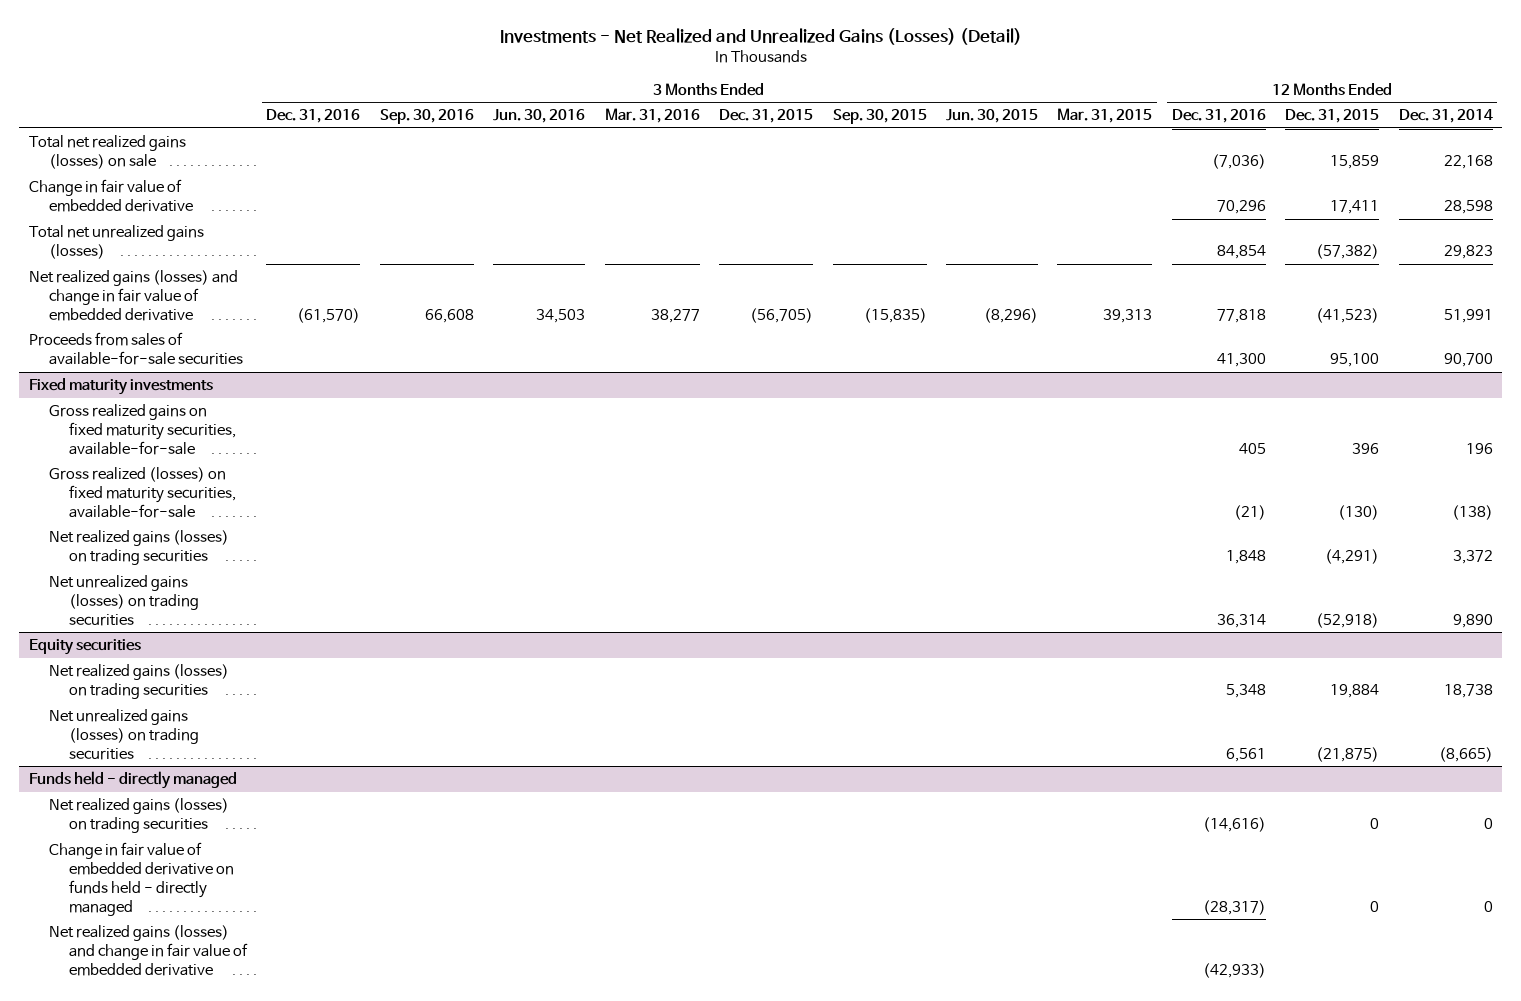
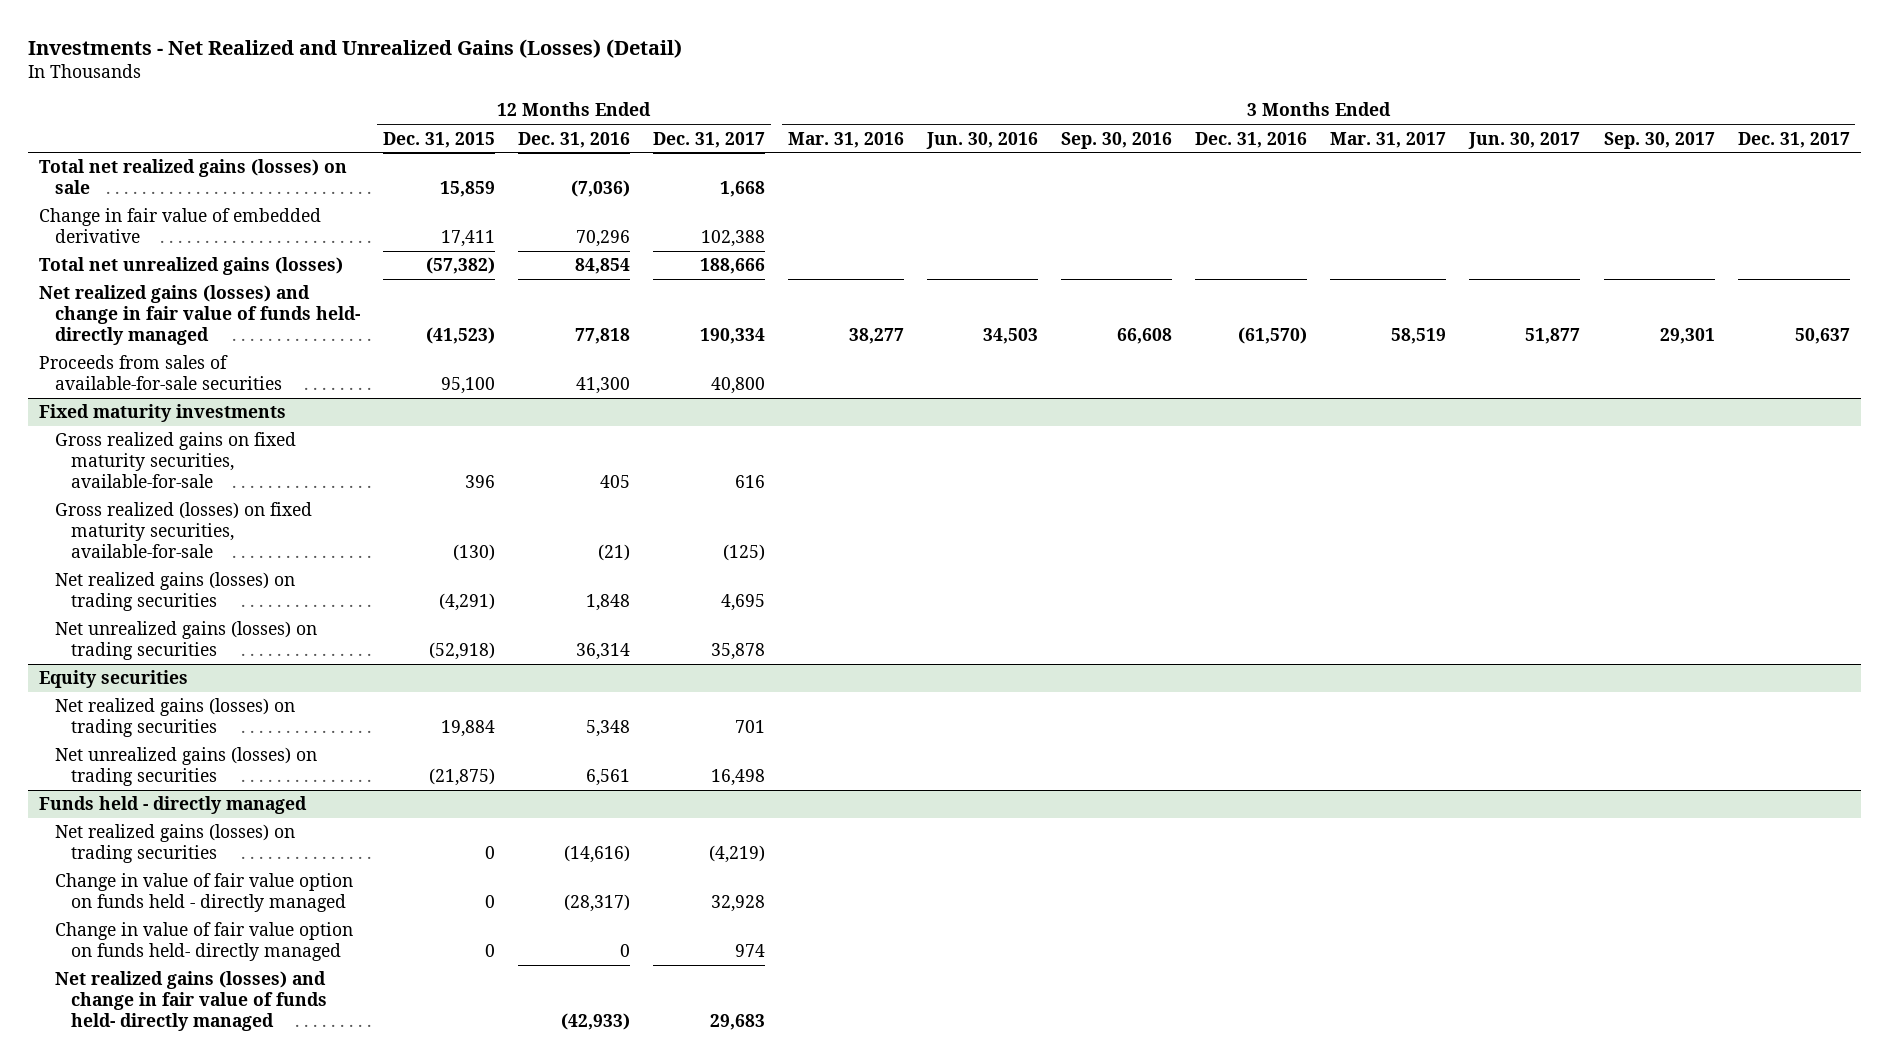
[719,109,814,124] Dec. 31, 2015 -> none
[832,109,927,125] Sep. 30, 2015 -> none
[945,109,1038,124] Jun. 30, 2015 -> none
[1057,108,1153,124] Mar. 31, 2015 -> none
[1398,109,1493,124] Dec. 31, 2014 -> none
none -> [653,131,766,148] Dec. 31, 2017
none -> [1330,131,1447,148] Mar. 31, 2017
none -> [1468,131,1581,149] Jun. 30, 2017
none -> [1603,131,1715,149] Sep. 30, 2017
none -> [1737,131,1850,148] Dec. 31, 2017
[28,270,238,321] Net realized gains (losses) and change in fair value of embedded derivative -> [39,285,360,346] Net realized gains (losses) and change in fair value of funds held- directly managed
[48,842,234,916] Change in fair value of embedded derivative on funds held - directly managed -> [54,873,353,913] Change in value of fair value option on funds held - directly managed
none -> [54,922,353,962] Change in value of fair value option on funds held- directly managed
[48,925,248,976] Net realized gains (losses) and change in fair value of embedded derivative -> [54,971,327,1032] Net realized gains (losses) and change in fair value of funds held- directly managed

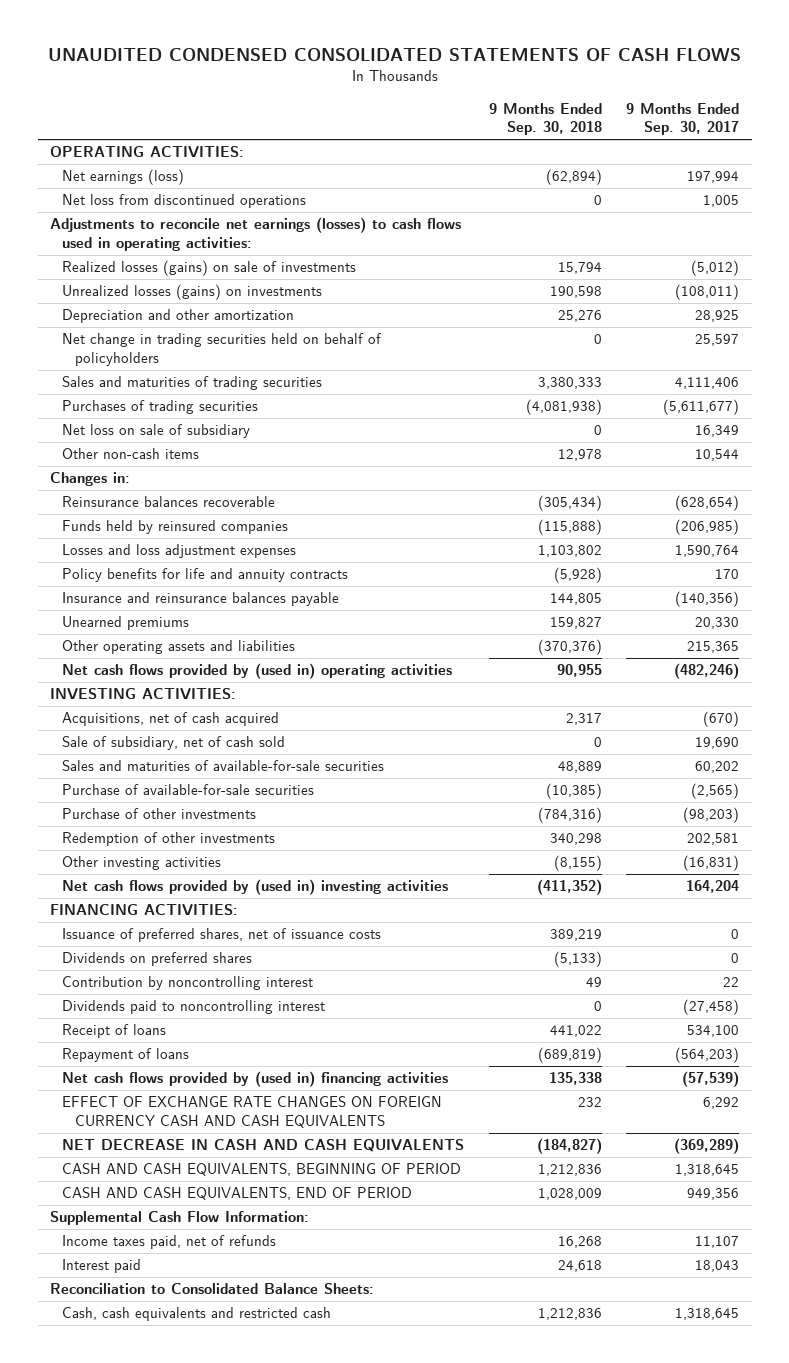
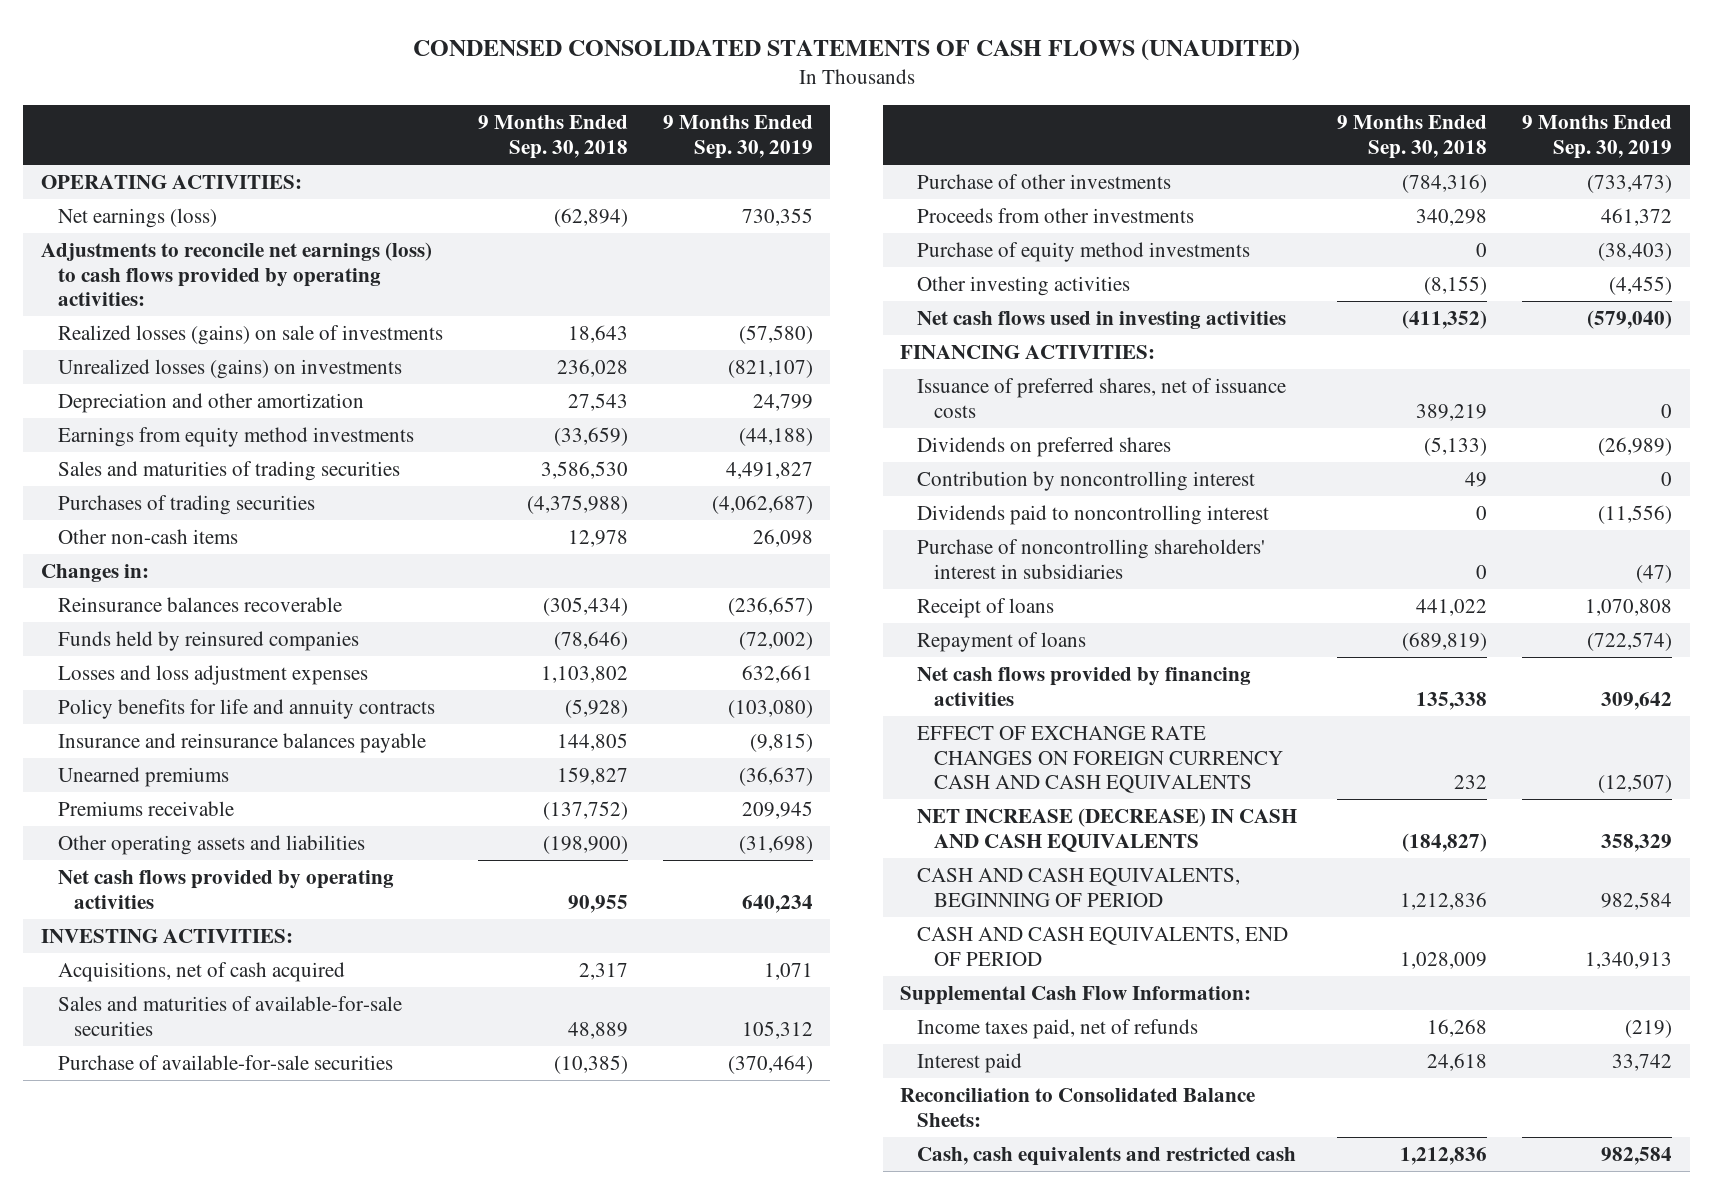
[47,47,741,61] UNAUDITED CONDENSED CONSOLIDATED STATEMENTS OF CASH FLOWS -> [412,38,1300,61] CONDENSED CONSOLIDATED STATEMENTS OF CASH FLOWS (UNAUDITED)
[626,102,740,136] 9 Months Ended Sep. 30, 2017 -> none
none -> [662,115,813,159] 9 Months Ended Sep. 30, 2019
[62,194,307,209] Net loss from discontinued operations -> none
[62,333,383,366] Net change in trading securities held on behalf of policyholders -> none
[62,424,251,439] Net loss on sale of subsidiary -> none
[49,217,461,251] Adjustments to reconcile net earnings (losses) to cash flows used in operating activities: -> [41,242,433,307] Adjustments to reconcile net earnings (loss) to cash flows provided by operating activities:
[557,262,602,275] 15,794 -> [567,325,628,344] 18,643
[549,286,602,299] 190,598 -> [556,359,628,378] 236,028
[557,310,602,323] 25,276 -> [567,393,628,412] 27,543
none -> [57,427,414,448] Earnings from equity method investments
[537,377,602,390] 3,380,333 -> [540,461,628,480] 3,586,530
[525,399,602,416] (4,081,938) -> [526,495,628,515] (4,375,988)
[537,519,602,536] (115,888) -> [553,631,628,651] (78,646)
none -> [57,801,234,817] Premiums receivable
[537,639,602,656] (370,376) -> [542,836,628,855] (198,900)
[62,663,453,680] Net cash flows provided by (used in) operating activities -> [57,870,394,909] Net cash flows provided by operating activities
[62,736,286,751] Sale of subsidiary, net of cash sold -> none
[62,832,276,847] Redemption of other investments -> [916,208,1194,224] Proceeds from other investments
none -> [916,242,1250,263] Purchase of equity method investments
[62,879,449,896] Net cash flows provided by (used in) investing activities -> [916,311,1286,330] Net cash flows used in investing activities
none -> [916,539,1265,579] Purchase of noncontrolling shareholders' interest in subsidiaries
[62,1071,449,1088] Net cash flows provided by (used in) financing activities -> [916,667,1251,706] Net cash flows provided by financing activities
[62,1139,465,1153] NET DECREASE IN CASH AND CASH EQUIVALENTS -> [916,808,1297,852] NET INCREASE (DECREASE) IN CASH AND CASH EQUIVALENTS

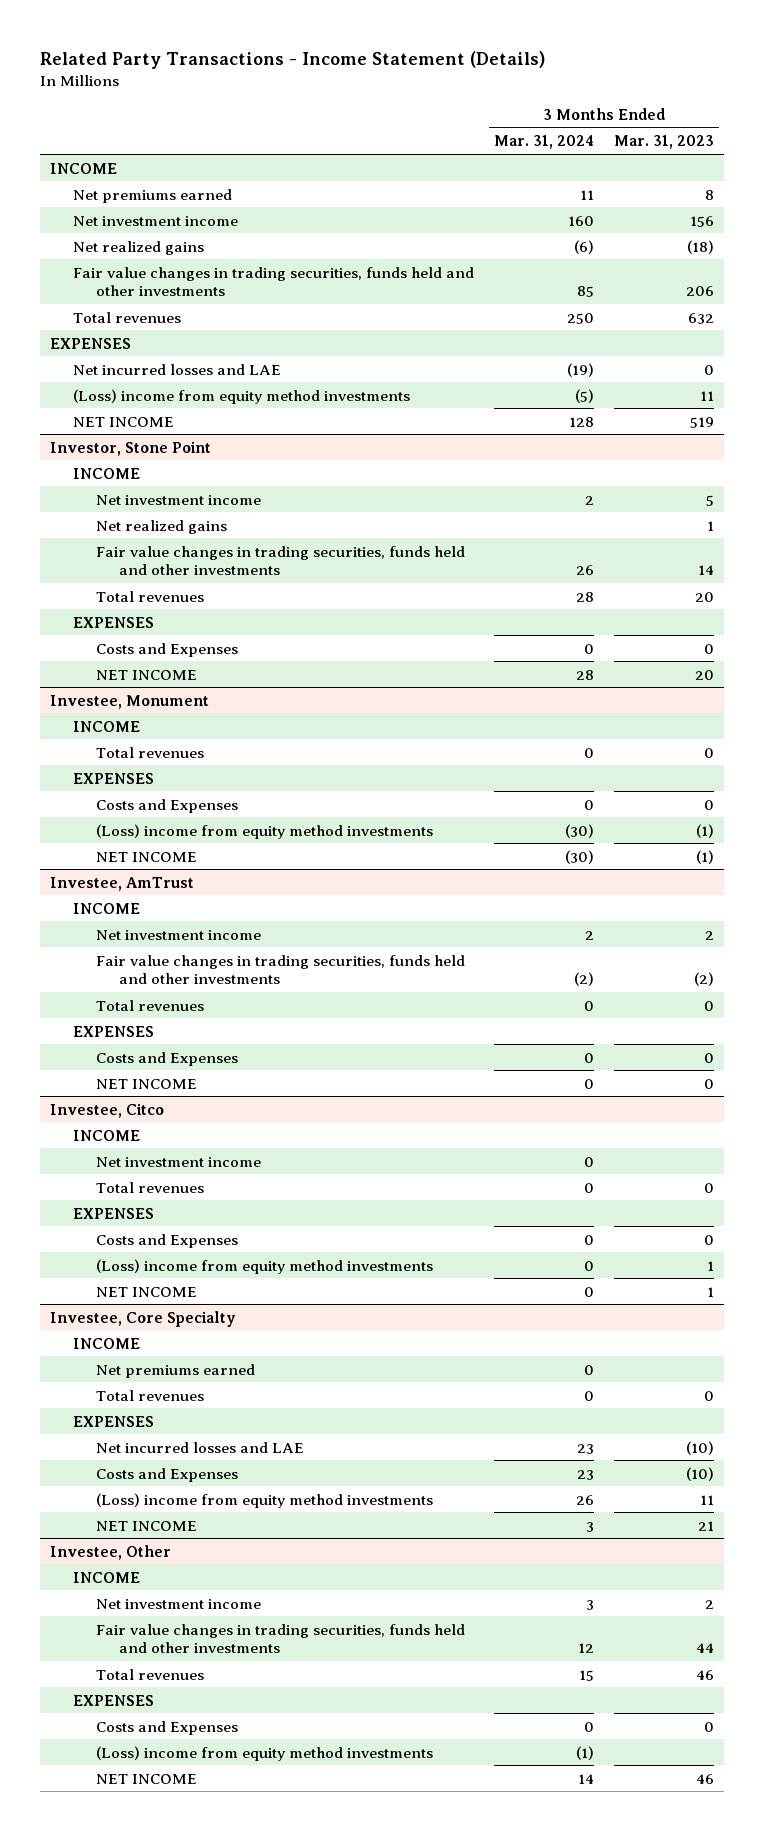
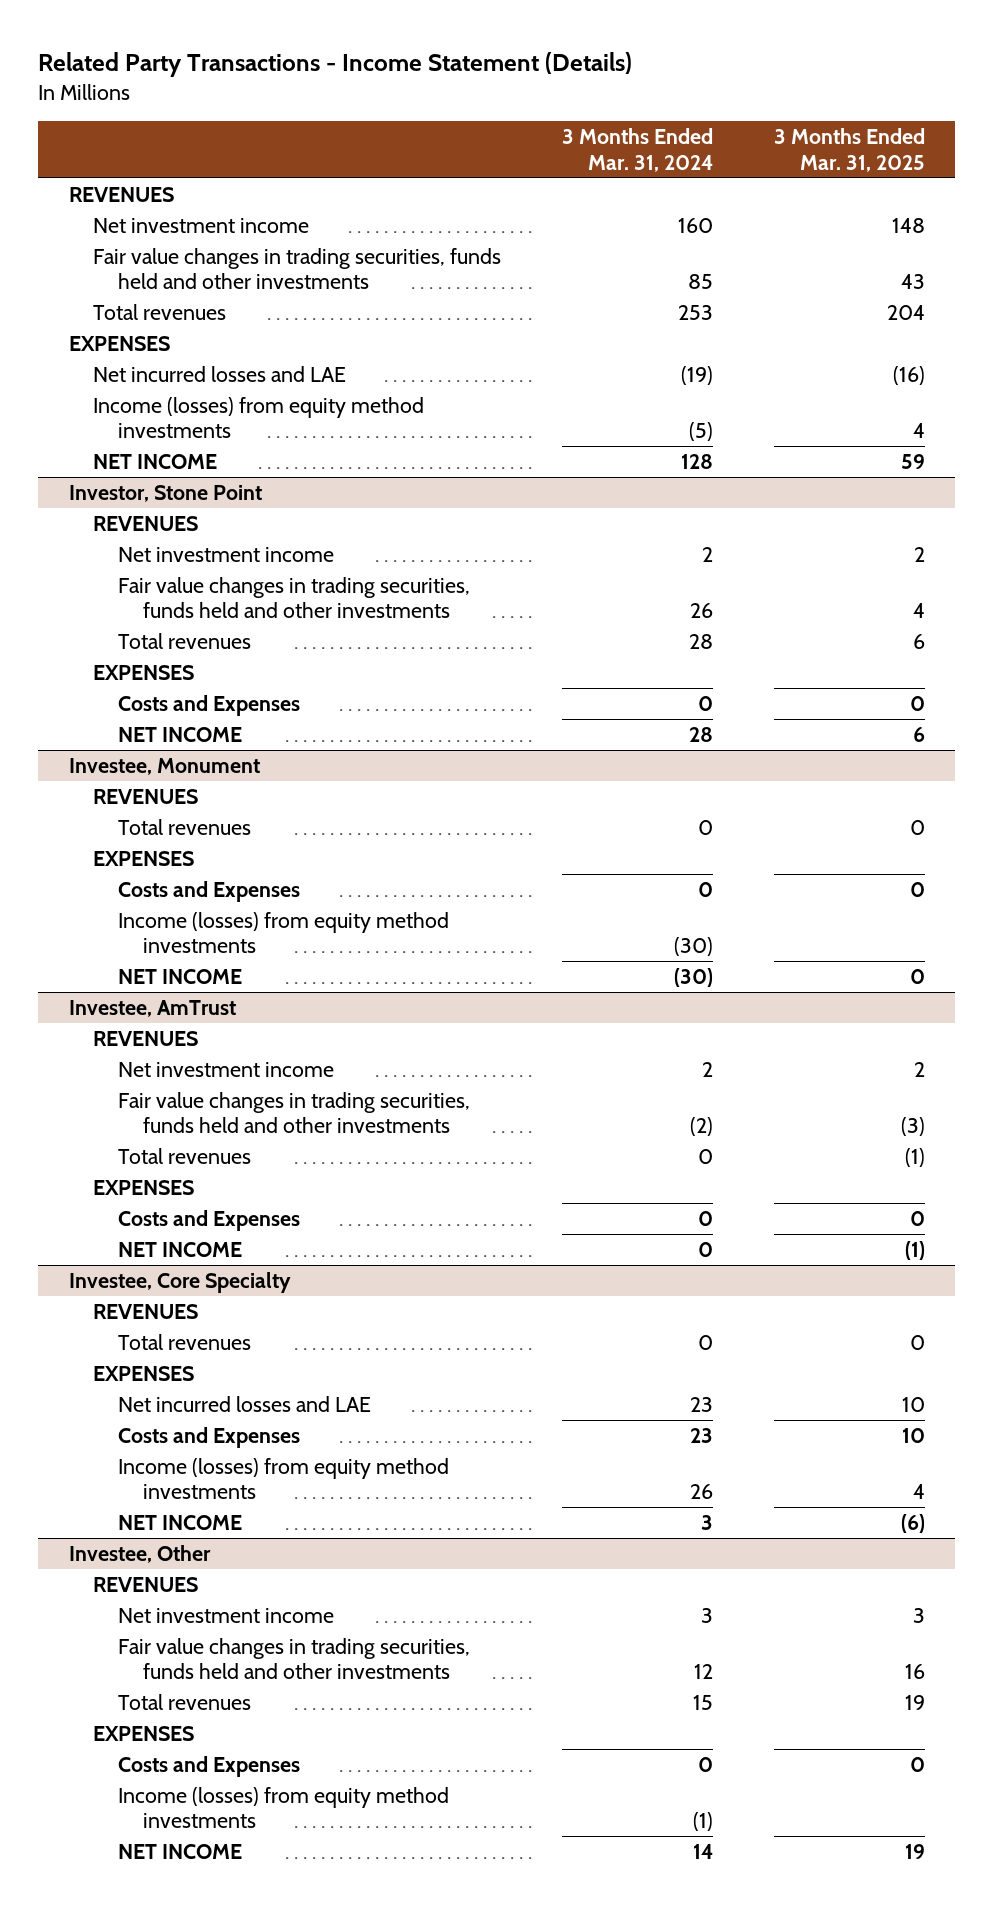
[614,135,715,150] Mar. 31, 2023 -> none
none -> [773,128,925,172] 3 Months Ended Mar. 31, 2025
[73,188,233,203] Net premiums earned -> none
[50,162,118,174] INCOME -> [68,186,174,202] REVENUES
[73,240,205,255] Net realized gains -> none
[567,312,595,324] 250 -> [678,304,714,320] 253
[73,388,411,404] (Loss) income from equity method investments -> [93,396,425,439] Income (losses) from equity method investments
[73,467,141,479] INCOME -> [93,515,199,531] REVENUES
[96,519,228,534] Net realized gains -> none
[73,720,141,732] INCOME -> [93,788,199,804] REVENUES
[96,823,434,839] (Loss) income from equity method investments -> [117,911,449,954] Income (losses) from equity method investments
[73,902,141,914] INCOME -> [93,1030,199,1046] REVENUES
[50,1102,165,1118] Investee, Citco -> none
[73,1129,141,1141] INCOME -> none
[96,1156,262,1167] Net investment income -> none
[96,1181,205,1193] Total revenues -> none
[73,1207,155,1219] EXPENSES -> none
[96,1233,239,1248] Costs and Expenses -> none
[96,1258,434,1274] (Loss) income from equity method investments -> none
[96,1286,198,1297] NET INCOME -> none
[96,1363,256,1378] Net premiums earned -> none
[73,1337,141,1349] INCOME -> [93,1303,199,1319] REVENUES
[96,1492,434,1508] (Loss) income from equity method investments -> [117,1457,449,1500] Income (losses) from equity method investments
[73,1571,141,1583] INCOME -> [93,1576,199,1592] REVENUES
[96,1745,434,1761] (Loss) income from equity method investments -> [117,1786,449,1829] Income (losses) from equity method investments

